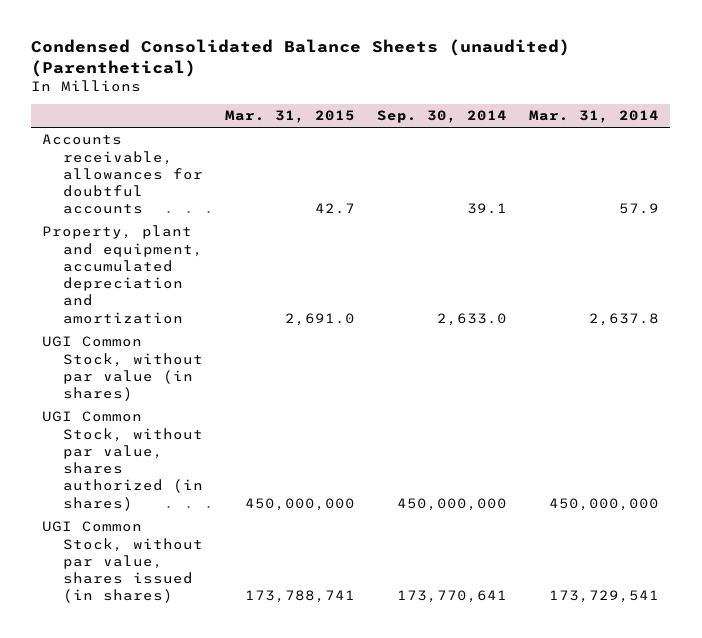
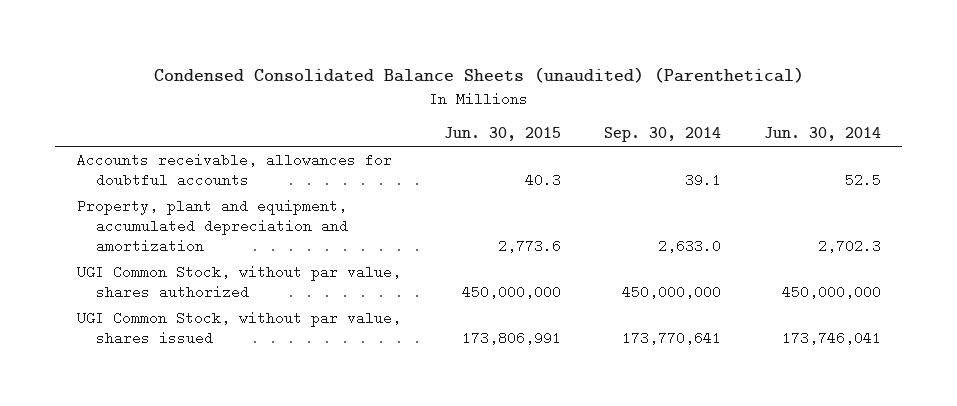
[224,110,355,124] Mar. 31, 2015 -> none
[529,110,660,124] Mar. 31, 2014 -> none
none -> [443,127,561,142] Jun. 30, 2015
none -> [763,127,881,142] Jun. 30, 2014
[42,336,203,402] UGI Common Stock, without par value (in shares) -> none
[42,411,203,511] UGI Common Stock, without par value, shares authorized (in shares) -> [76,265,401,300] UGI Common Stock, without par value, shares authorized
[42,521,203,604] UGI Common Stock, without par value, shares issued (in shares) -> [76,311,401,346] UGI Common Stock, without par value, shares issued

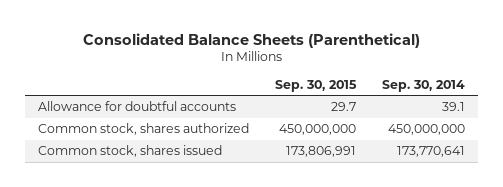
[153,67,804,84] Condensed Consolidated Balance Sheets (unaudited) (Parenthetical) -> [82,32,420,48] Consolidated Balance Sheets (Parenthetical)
[443,127,561,142] Jun. 30, 2015 -> none
[763,127,881,142] Jun. 30, 2014 -> none
none -> [275,79,358,92] Sep. 30, 2015
[76,199,349,254] Property, plant and equipment, accumulated depreciation and amortization -> none
[76,153,392,188] Accounts receivable, allowances for doubtful accounts -> [38,101,237,112] Allowance for doubtful accounts
[76,265,401,300] UGI Common Stock, without par value, shares authorized -> [38,123,250,136] Common stock, shares authorized
[76,311,401,346] UGI Common Stock, without par value, shares issued -> [38,145,223,158] Common stock, shares issued

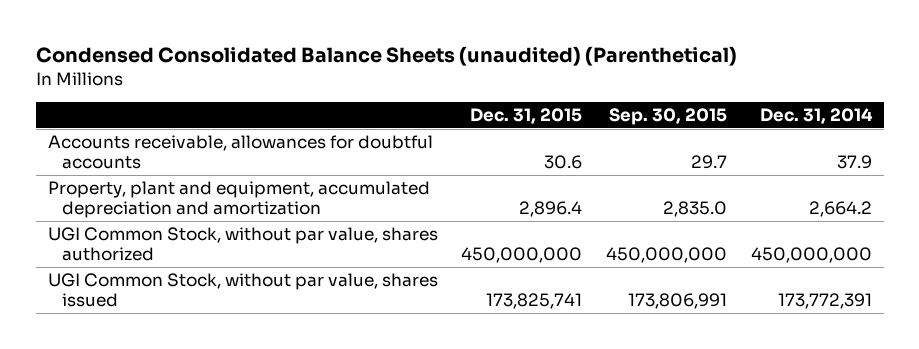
[82,32,420,48] Consolidated Balance Sheets (Parenthetical) -> [35,46,737,67] Condensed Consolidated Balance Sheets (unaudited) (Parenthetical)
[382,79,466,92] Sep. 30, 2014 -> none
none -> [470,107,583,124] Dec. 31, 2015
none -> [759,107,873,124] Dec. 31, 2014
[38,101,237,112] Allowance for doubtful accounts -> [47,135,433,170] Accounts receivable, allowances for doubtful accounts
none -> [47,181,430,219] Property, plant and equipment, accumulated depreciation and amortization
[38,123,250,136] Common stock, shares authorized -> [47,227,438,262] UGI Common Stock, without par value, shares authorized
[38,145,223,158] Common stock, shares issued -> [47,273,438,308] UGI Common Stock, without par value, shares issued

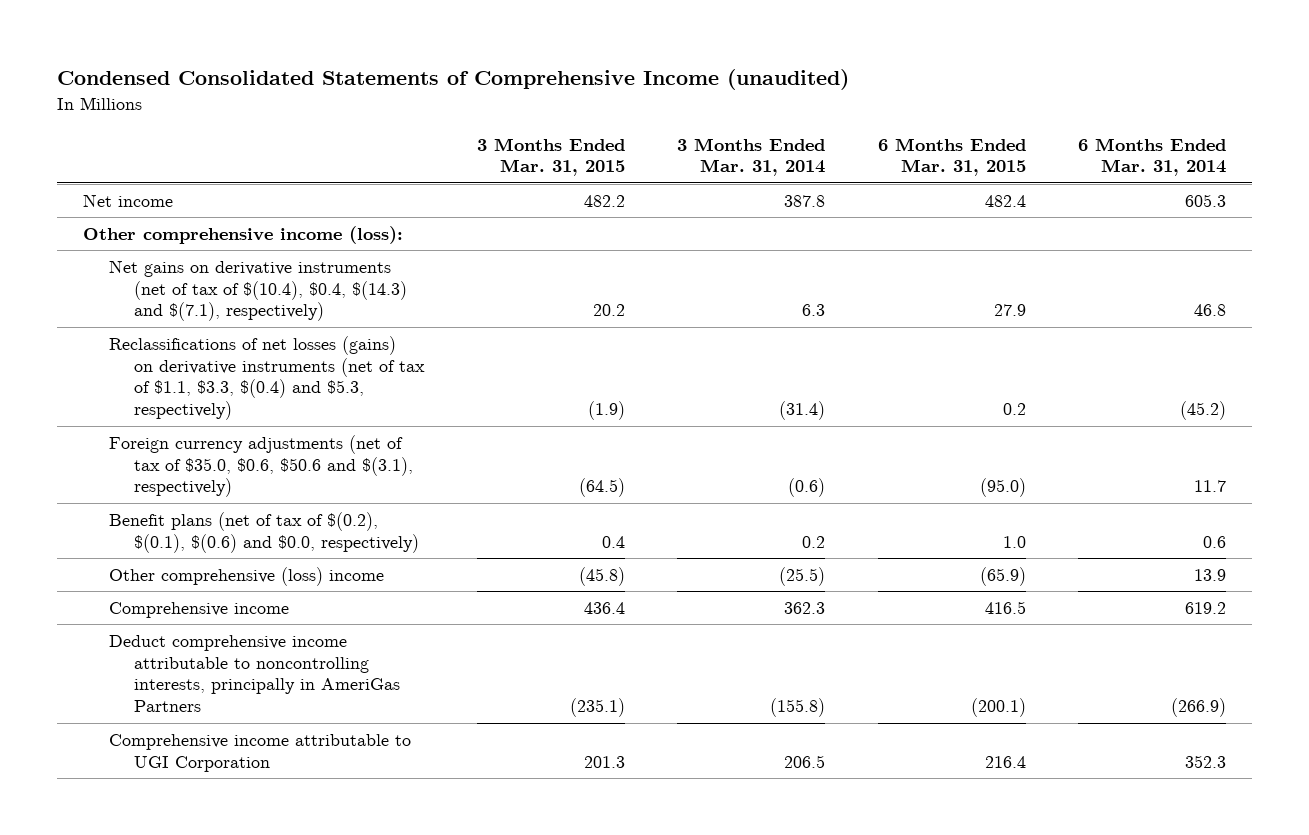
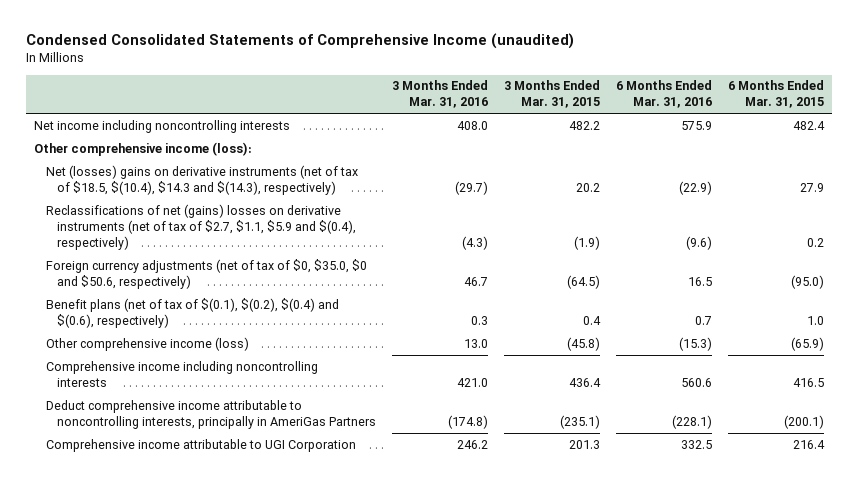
[677,137,826,177] 3 Months Ended Mar. 31, 2014 -> none
[1077,137,1226,177] 6 Months Ended Mar. 31, 2014 -> none
none -> [392,80,489,109] 3 Months Ended Mar. 31, 2016
none -> [616,80,713,109] 6 Months Ended Mar. 31, 2016
[83,193,174,207] Net income -> [34,119,291,133] Net income including noncontrolling interests
[108,259,408,322] Net gains on derivative instruments (net of tax of $(10.4), $0.4, $(14.3) and $(7.1), respectively) -> [45,164,358,195] Net (losses) gains on derivative instruments (net of tax of $18.5, $(10.4), $14.3 and $(14.3), respectively)
[108,335,426,421] Reclassifications of net losses (gains) on derivative instruments (net of tax of $1.1, $3.3, $(0.4) and $5.3, respectively) -> [45,203,357,250] Reclassifications of net (gains) losses on derivative instruments (net of tax of $2.7, $1.1, $5.9 and $(0.4), respectively)
[108,434,414,498] Foreign currency adjustments (net of tax of $35.0, $0.6, $50.6 and $(3.1), respectively) -> [45,258,367,289] Foreign currency adjustments (net of tax of $0, $35.0, $0 and $50.6, respectively)
[108,511,420,553] Benefit plans (net of tax of $(0.2), $(0.1), $(0.6) and $0.0, respectively) -> [45,297,339,328] Benefit plans (net of tax of $(0.1), $(0.2), $(0.4) and $(0.6), respectively)
[108,566,384,586] Other comprehensive (loss) income -> [45,336,249,351] Other comprehensive income (loss)
[108,601,289,618] Comprehensive income -> [45,360,318,387] Comprehensive income including noncontrolling interests

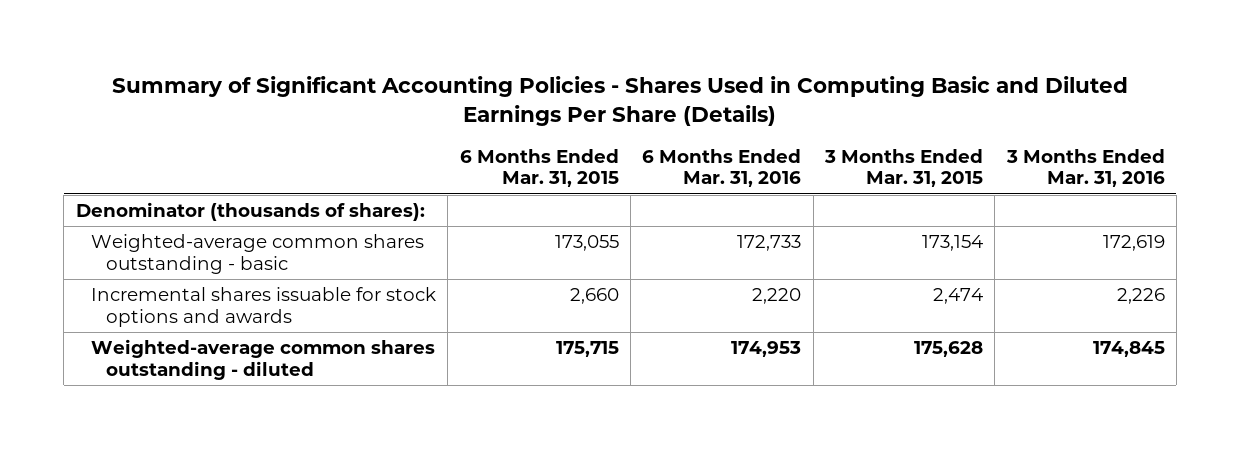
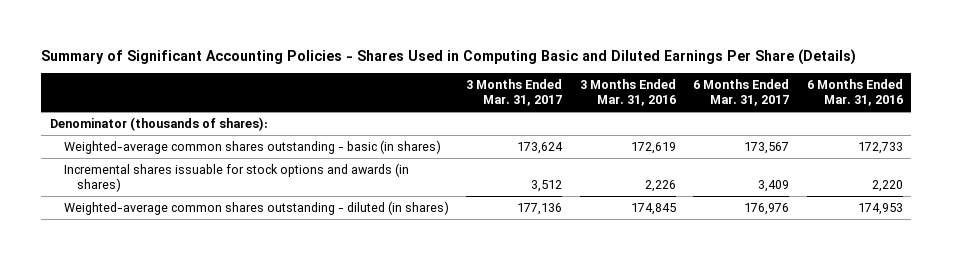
[459,148,619,188] 6 Months Ended Mar. 31, 2015 -> none
[823,148,983,188] 3 Months Ended Mar. 31, 2015 -> none
none -> [466,78,563,106] 3 Months Ended Mar. 31, 2017
none -> [693,78,790,106] 6 Months Ended Mar. 31, 2017
[90,234,424,274] Weighted-average common shares outstanding - basic -> [63,140,441,155] Weighted-average common shares outstanding - basic (in shares)
[90,287,436,327] Incremental shares issuable for stock options and awards -> [63,163,409,192] Incremental shares issuable for stock options and awards (in shares)
[90,339,435,380] Weighted-average common shares outstanding - diluted -> [63,201,449,216] Weighted-average common shares outstanding - diluted (in shares)

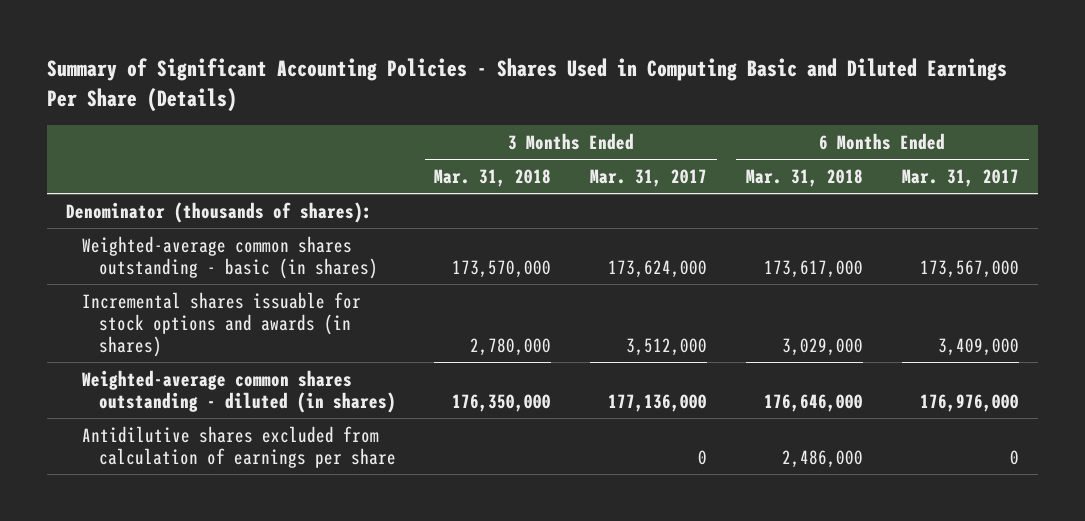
[579,78,676,106] 3 Months Ended Mar. 31, 2016 -> none
[806,78,903,106] 6 Months Ended Mar. 31, 2016 -> none
none -> [434,168,552,187] Mar. 31, 2018
none -> [746,168,864,187] Mar. 31, 2018
[517,142,564,155] 173,624 -> [608,259,708,278] 173,624,000
[744,142,790,155] 173,567 -> [919,259,1019,278] 173,567,000
[531,179,563,192] 3,512 -> [626,337,708,356] 3,512,000
[758,179,790,192] 3,409 -> [937,337,1019,356] 3,409,000
[517,203,563,216] 177,136 -> [608,393,708,412] 177,136,000
[744,203,790,216] 176,976 -> [919,393,1019,412] 176,976,000
none -> [82,425,396,468] Antidilutive shares excluded from calculation of earnings per share

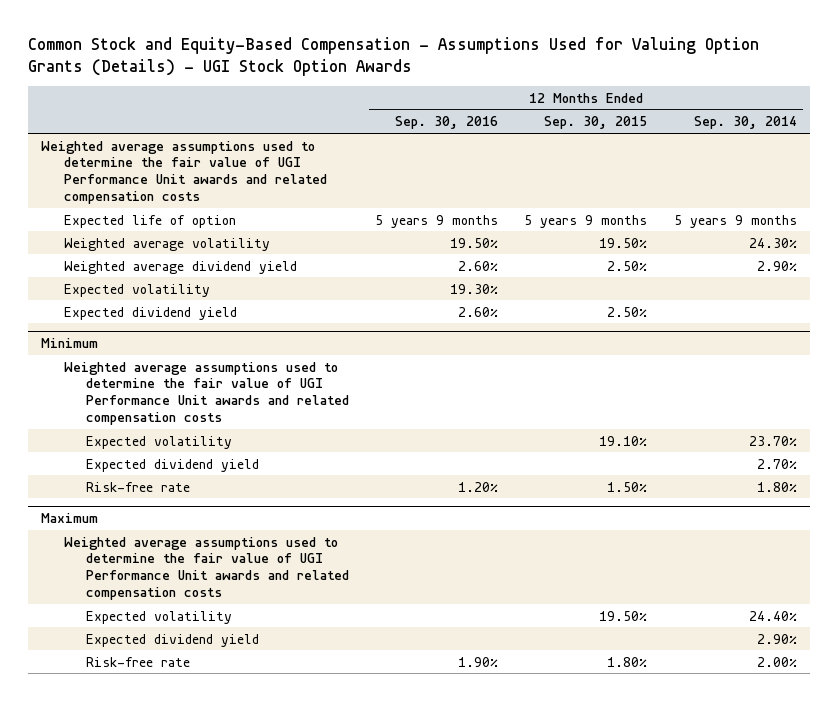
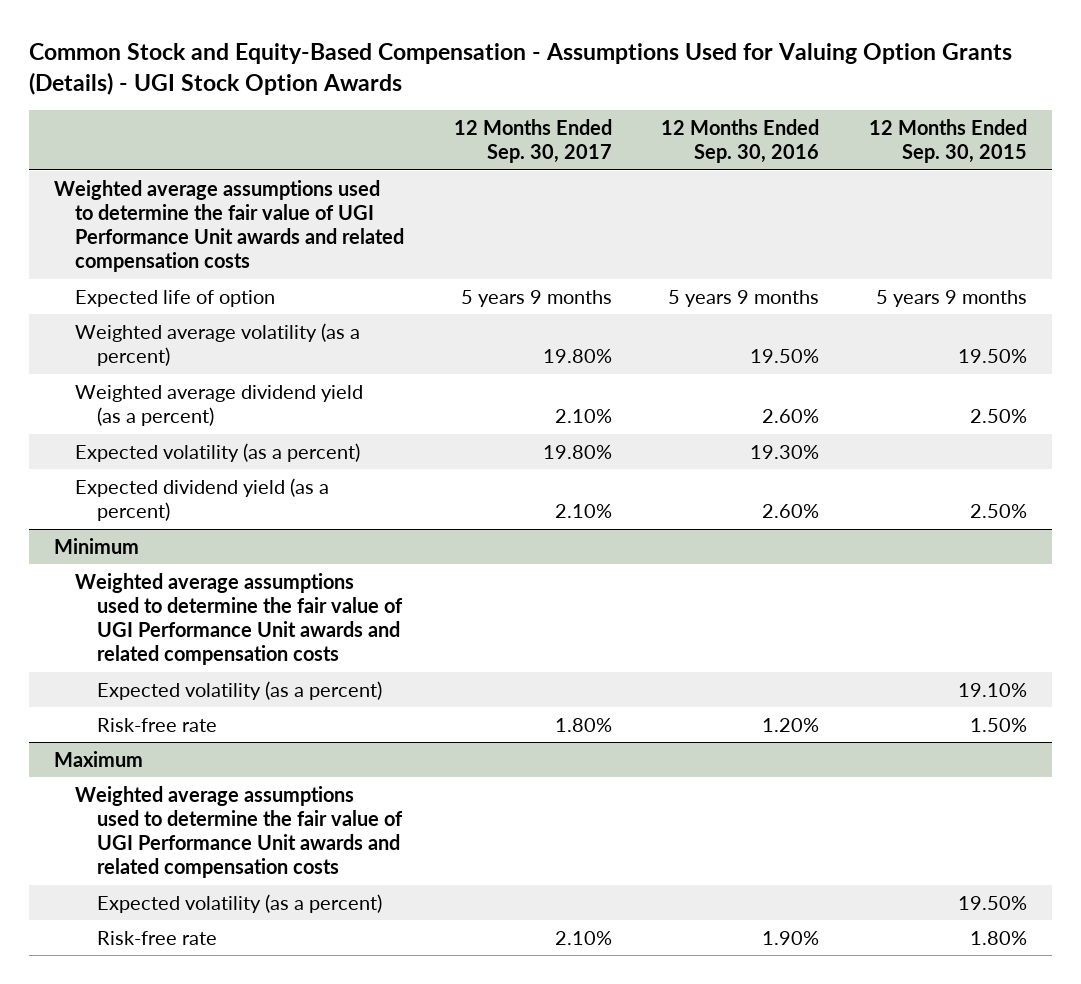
[693,116,797,130] Sep. 30, 2014 -> none
none -> [453,119,612,164] 12 Months Ended Sep. 30, 2017
[63,237,270,251] Weighted average volatility -> [75,322,361,366] Weighted average volatility (as a percent)
[63,260,297,274] Weighted average dividend yield -> [75,384,364,426] Weighted average dividend yield (as a percent)
[63,283,210,297] Expected volatility -> [75,442,361,462] Expected volatility (as a percent)
[63,306,237,320] Expected dividend yield -> [75,477,330,521] Expected dividend yield (as a percent)
[85,458,259,472] Expected dividend yield -> none
[85,435,232,449] Expected volatility -> [96,680,382,700] Expected volatility (as a percent)
[85,633,259,647] Expected dividend yield -> none
[85,610,232,624] Expected volatility -> [96,893,382,913] Expected volatility (as a percent)

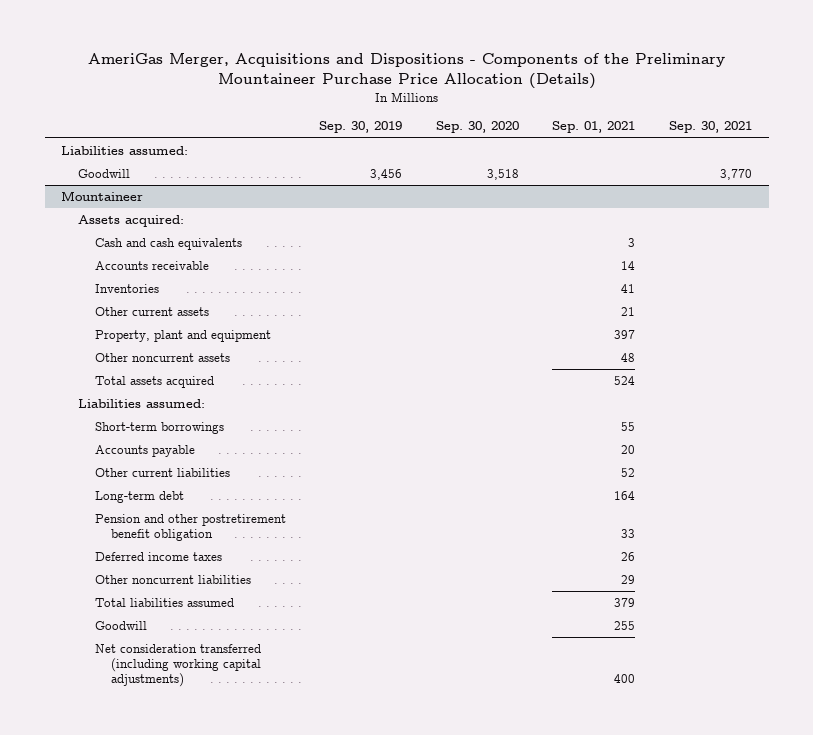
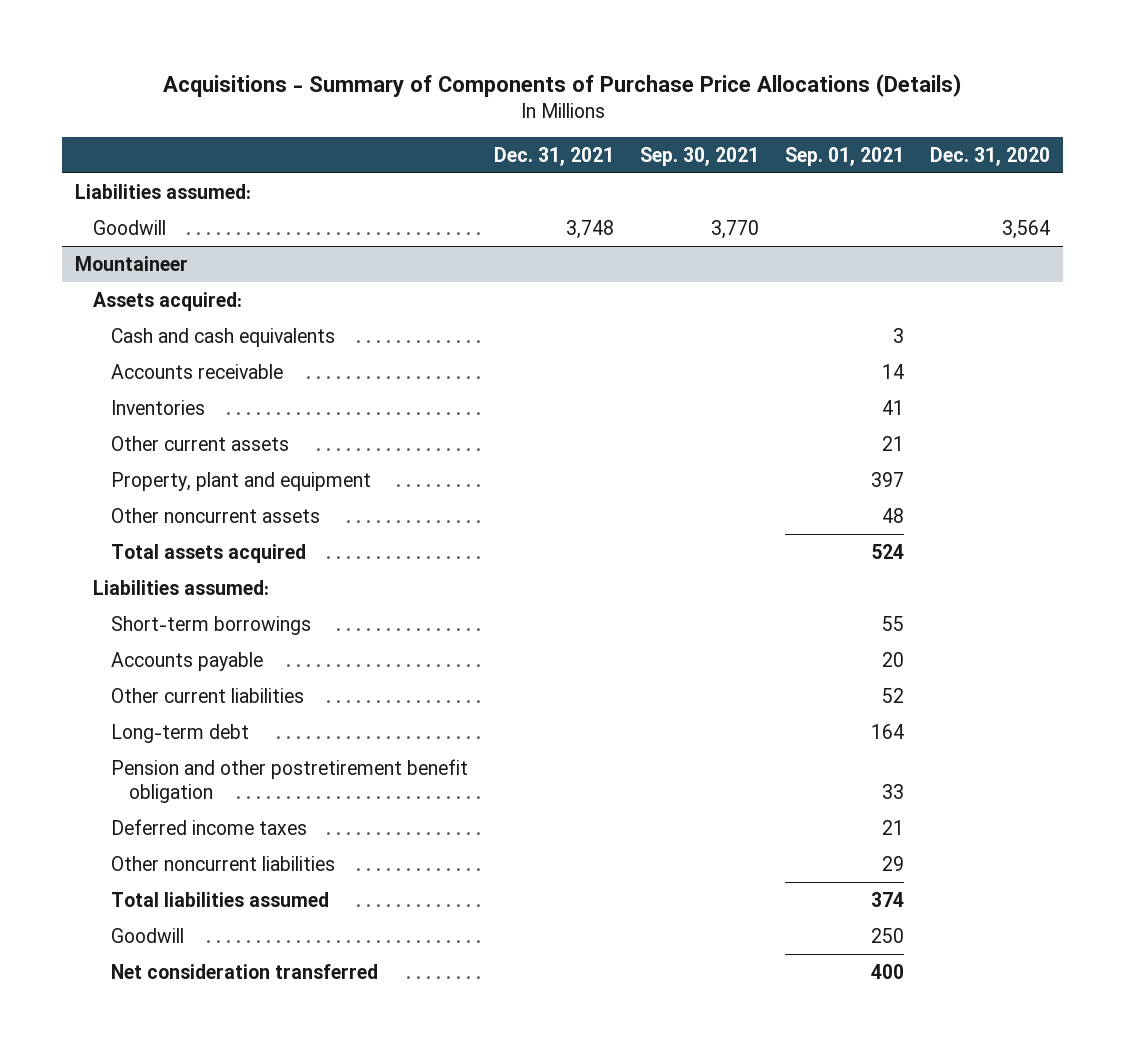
[87,53,725,90] AmeriGas Merger, Acquisitions and Dispositions - Components of the Preliminary Mountaineer Purchase Price Allocation (Details) -> [162,73,962,97] Acquisitions - Summary of Components of Purchase Price Allocations (Details)
[319,121,403,134] Sep. 30, 2019 -> none
[435,121,519,134] Sep. 30, 2020 -> none
none -> [493,146,614,166] Dec. 31, 2021
none -> [930,146,1051,166] Dec. 31, 2020
[621,551,636,561] 26 -> [882,819,905,835] 21
[614,597,636,607] 379 -> [871,891,905,907] 374
[614,620,636,630] 255 -> [871,927,905,943] 250
[94,643,262,688] Net consideration transferred (including working capital adjustments) -> [110,963,378,979] Net consideration transferred

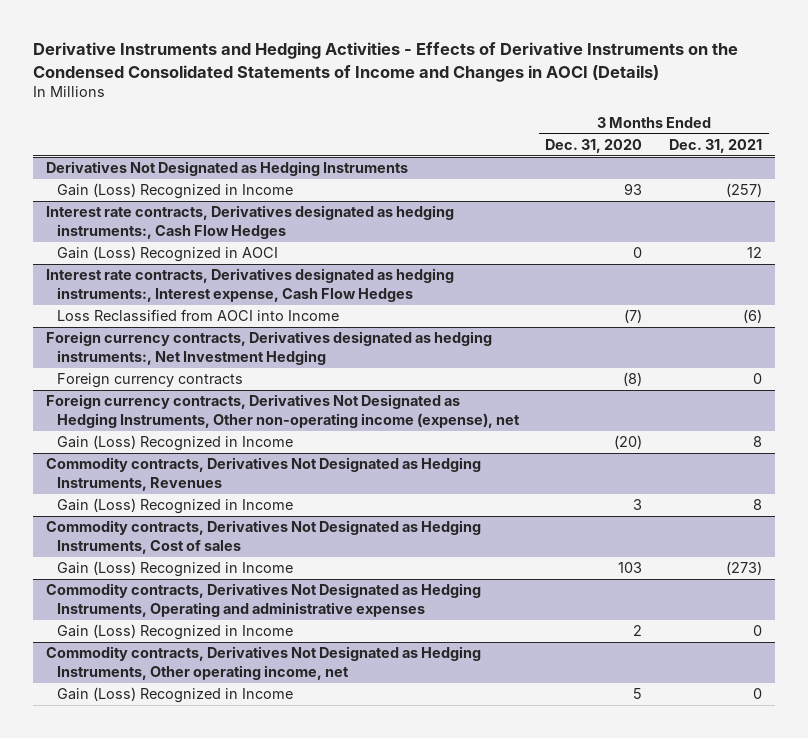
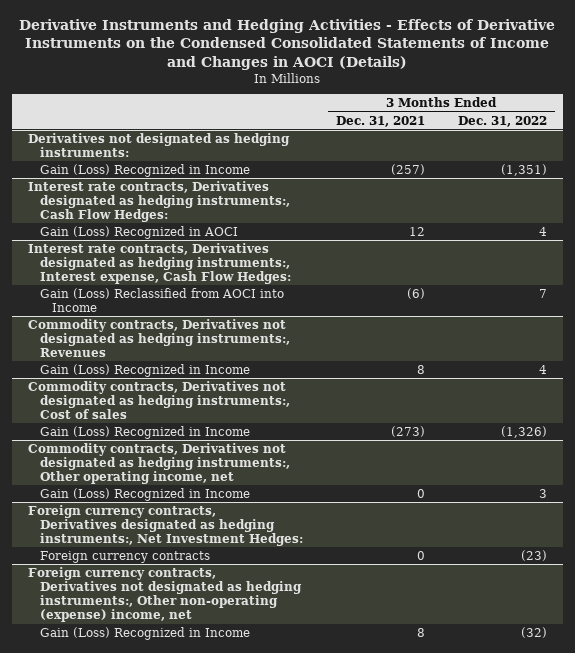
[545,139,643,154] Dec. 31, 2020 -> none
none -> [457,115,547,127] Dec. 31, 2022
[45,161,408,177] Derivatives Not Designated as Hedging Instruments -> [28,132,291,158] Derivatives not designated as hedging instruments:
[45,205,454,240] Interest rate contracts, Derivatives designated as hedging instruments:, Cash Flow Hedges -> [28,180,290,223] Interest rate contracts, Derivatives designated as hedging instruments:, Cash Flow Hedges:
[45,331,492,366] Foreign currency contracts, Derivatives designated as hedging instruments:, Net Investment Hedging -> none
[56,373,243,389] Foreign currency contracts -> none
[45,394,520,429] Foreign currency contracts, Derivatives Not Designated as Hedging Instruments, Other non-operating income (expense), net -> none
[56,435,293,452] Gain (Loss) Recognized in Income -> none
[45,268,454,303] Interest rate contracts, Derivatives designated as hedging instruments:, Interest expense, Cash Flow Hedges -> [28,242,291,285] Interest rate contracts, Derivatives designated as hedging instruments:, Interest expense, Cash Flow Hedges:
[56,309,339,323] Loss Reclassified from AOCI into Income -> [39,287,284,313] Gain (Loss) Reclassified from AOCI into Income
[45,457,481,492] Commodity contracts, Derivatives Not Designated as Hedging Instruments, Revenues -> [28,318,290,358] Commodity contracts, Derivatives not designated as hedging instruments:, Revenues
[45,520,481,555] Commodity contracts, Derivatives Not Designated as Hedging Instruments, Cost of sales -> [28,380,290,420] Commodity contracts, Derivatives not designated as hedging instruments:, Cost of sales
[45,583,481,618] Commodity contracts, Derivatives Not Designated as Hedging Instruments, Operating and administrative expenses -> none
[56,624,293,641] Gain (Loss) Recognized in Income -> none
[45,646,481,681] Commodity contracts, Derivatives Not Designated as Hedging Instruments, Other operating income, net -> [28,442,290,485] Commodity contracts, Derivatives not designated as hedging instruments:, Other operating income, net
none -> [28,504,303,547] Foreign currency contracts, Derivatives designated as hedging instruments:, Net Investment Hedges:
none -> [39,550,210,563] Foreign currency contracts
none -> [28,566,302,623] Foreign currency contracts, Derivatives not designated as hedging instruments:, Other non-operating (expense) income, net
none -> [39,626,250,640] Gain (Loss) Recognized in Income

